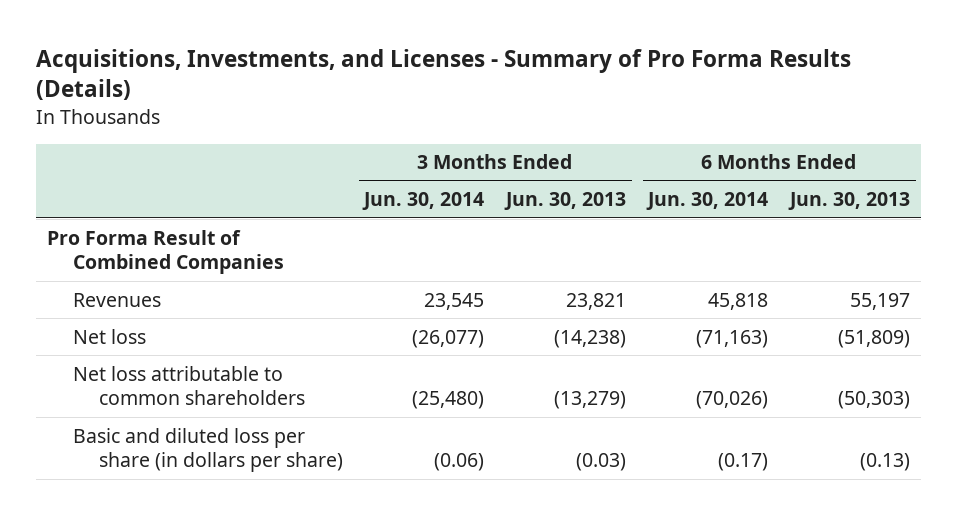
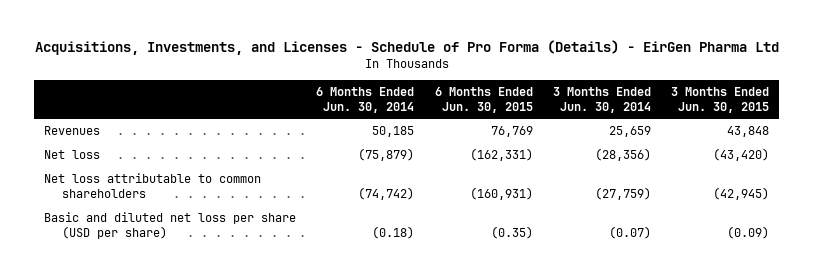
[36,48,852,101] Acquisitions, Investments, and Licenses - Summary of Pro Forma Results (Details) -> [34,40,779,56] Acquisitions, Investments, and Licenses - Schedule of Pro Forma (Details) - EirGen Pharma Ltd
[504,192,627,211] Jun. 30, 2013 -> none
[788,192,911,211] Jun. 30, 2013 -> none
none -> [434,86,533,113] 6 Months Ended Jun. 30, 2015
none -> [671,86,770,113] 3 Months Ended Jun. 30, 2015
[47,229,284,275] Pro Forma Result of Combined Companies -> none
[424,292,485,310] 23,545 -> [608,126,651,138] 25,659
[708,292,769,310] 45,818 -> [372,126,415,138] 50,185
[412,329,485,348] (26,077) -> [594,148,651,162] (28,356)
[696,329,769,348] (71,163) -> [358,148,415,162] (75,879)
[412,391,485,410] (25,480) -> [594,187,651,201] (27,759)
[696,391,769,410] (70,026) -> [358,187,415,201] (74,742)
[72,427,343,473] Basic and diluted loss per share (in dollars per share) -> [44,212,297,240] Basic and diluted net loss per share (USD per share)
[434,453,485,472] (0.06) -> [608,226,651,240] (0.07)
[718,453,769,472] (0.17) -> [372,226,415,240] (0.18)

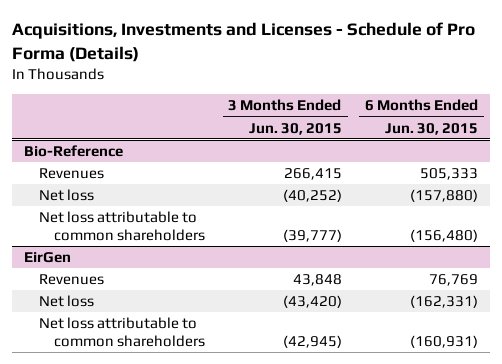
[34,40,779,56] Acquisitions, Investments, and Licenses - Schedule of Pro Forma (Details) - EirGen Pharma Ltd -> [12,22,476,62] Acquisitions, Investments and Licenses - Schedule of Pro Forma (Details)
[316,86,415,113] 6 Months Ended Jun. 30, 2014 -> none
[552,86,651,113] 3 Months Ended Jun. 30, 2014 -> none
none -> [23,145,123,158] Bio-Reference
none -> [39,168,105,180] Revenues
none -> [39,189,95,202] Net loss
none -> [39,211,206,242] Net loss attributable to common shareholders
none -> [23,252,71,264] EirGen
[44,212,297,240] Basic and diluted net loss per share (USD per share) -> none

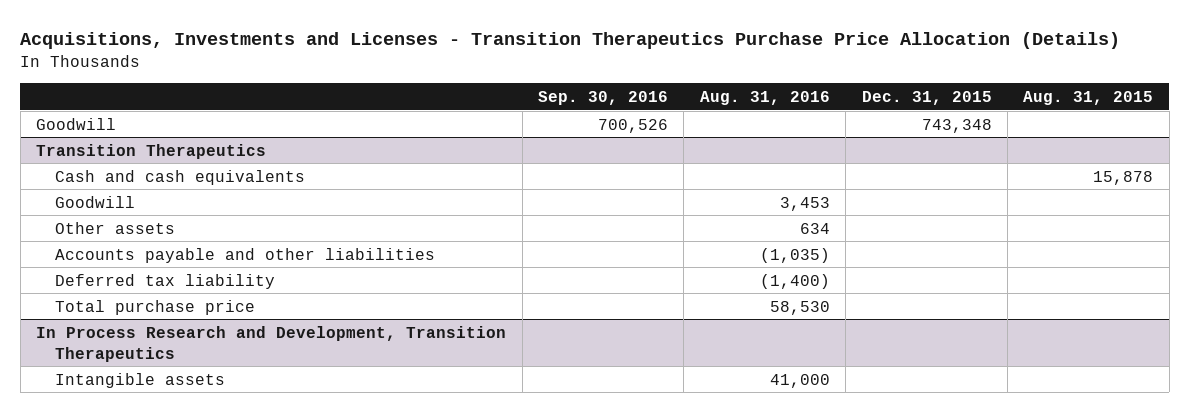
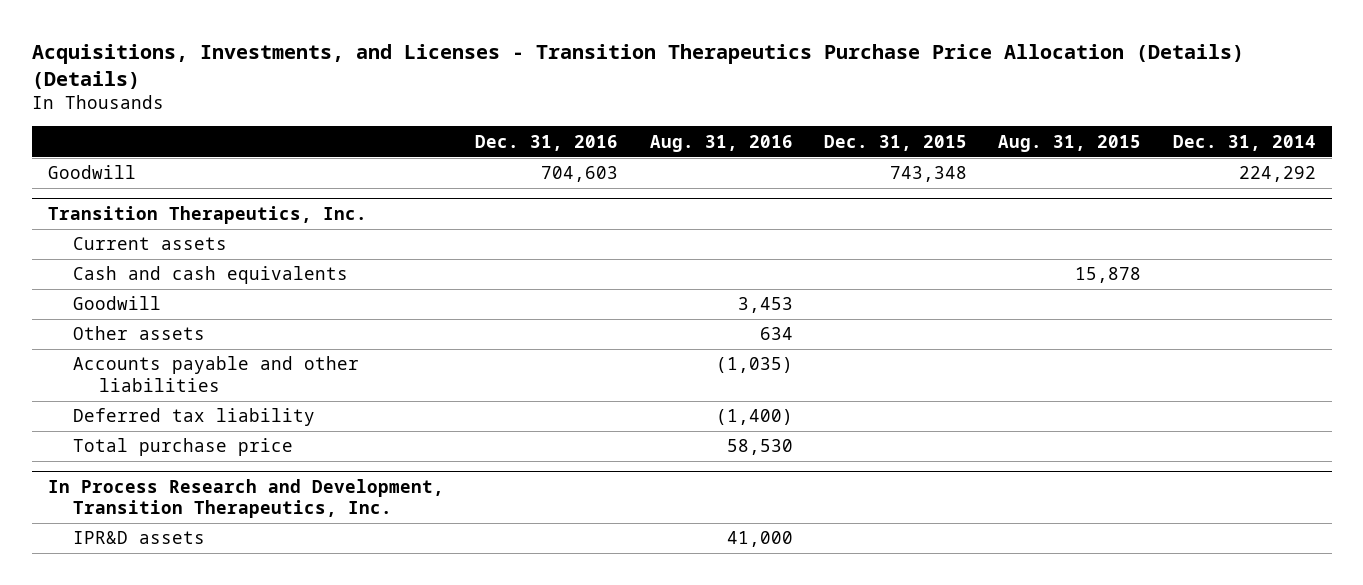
[20,32,1121,50] Acquisitions, Investments and Licenses - Transition Therapeutics Purchase Price Allocation (Details) -> [31,43,1244,89] Acquisitions, Investments, and Licenses - Transition Therapeutics Purchase Price Allocation (Details) (Details)
[537,90,668,105] Sep. 30, 2016 -> none
none -> [475,134,619,151] Dec. 31, 2016
none -> [1172,134,1316,151] Dec. 31, 2014
[36,143,267,159] Transition Therapeutics -> [47,206,367,225] Transition Therapeutics, Inc.
none -> [73,237,228,251] Current assets
[36,325,507,362] In Process Research and Development, Transition Therapeutics -> [47,479,444,519] In Process Research and Development, Transition Therapeutics, Inc.
[55,372,226,388] Intangible assets -> [73,531,206,545] IPR&D assets

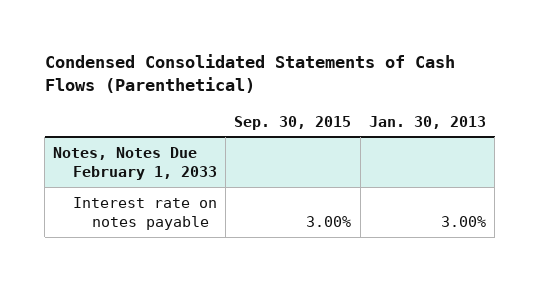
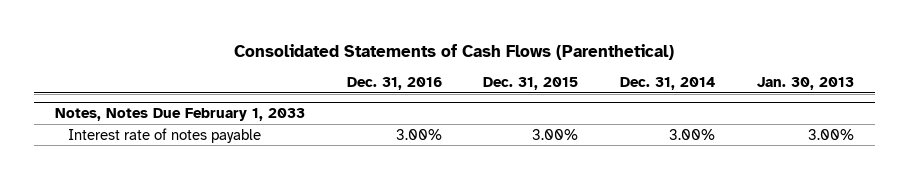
[44,53,455,94] Condensed Consolidated Statements of Cash Flows (Parenthetical) -> [234,43,675,60] Consolidated Statements of Cash Flows (Parenthetical)
[234,115,352,130] Sep. 30, 2015 -> none
none -> [346,77,442,91] Dec. 31, 2016
none -> [483,77,579,91] Dec. 31, 2015
none -> [620,77,716,91] Dec. 31, 2014
[72,196,217,230] Interest rate on notes payable -> [68,127,262,143] Interest rate of notes payable

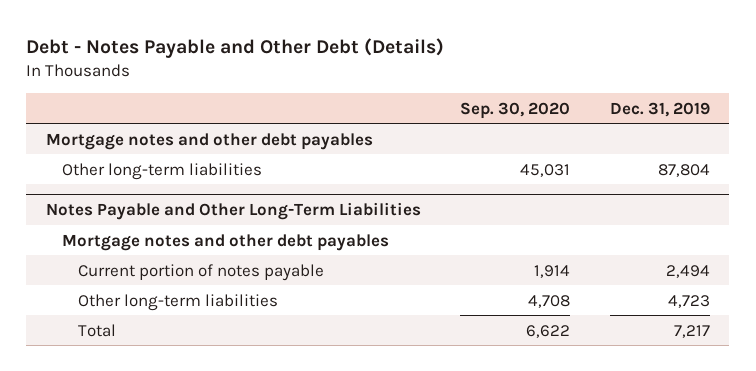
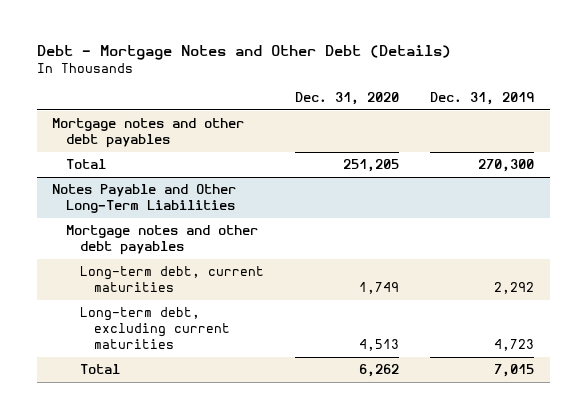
[26,37,445,58] Debt - Notes Payable and Other Debt (Details) -> [37,45,452,61] Debt - Mortgage Notes and Other Debt (Details)
[460,101,571,119] Sep. 30, 2020 -> none
none -> [295,92,400,106] Dec. 31, 2020
[61,162,262,180] Other long-term liabilities -> none
none -> [66,159,107,170] Total
[77,263,324,281] Current portion of notes payable -> none
none -> [80,266,265,293] Long-term debt, current maturities
[77,293,278,311] Other long-term liabilities -> [80,307,231,349] Long-term debt, excluding current maturities
[673,324,710,338] 7,217 -> [494,364,535,378] 7,015

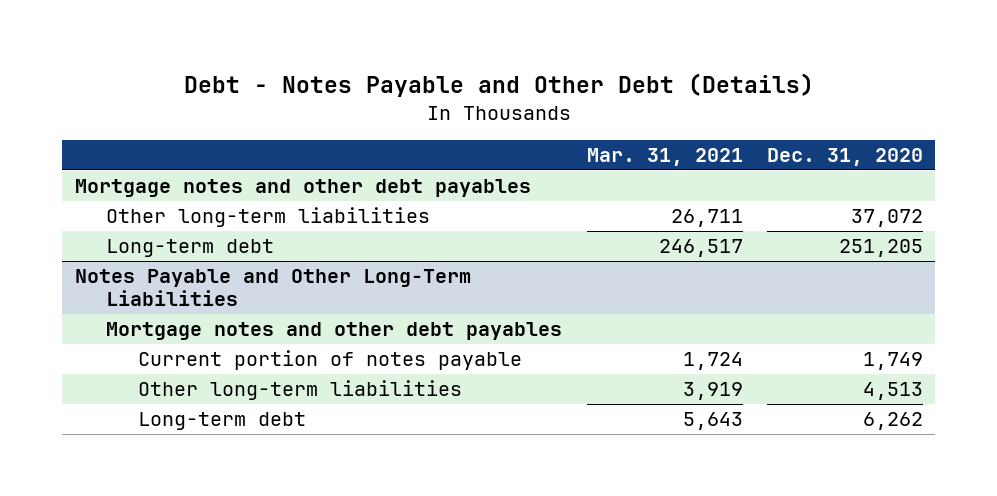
[37,45,452,61] Debt - Mortgage Notes and Other Debt (Details) -> [183,73,814,98] Debt - Notes Payable and Other Debt (Details)
[430,92,535,106] Dec. 31, 2019 -> none
none -> [586,148,743,167] Mar. 31, 2021
none -> [106,207,431,228] Other long-term liabilities
[66,159,107,170] Total -> [106,239,275,258] Long-term debt
[80,266,265,293] Long-term debt, current maturities -> [137,350,522,371] Current portion of notes payable
[80,307,231,349] Long-term debt, excluding current maturities -> [137,380,462,401] Other long-term liabilities
[80,364,121,375] Total -> [137,412,306,431] Long-term debt

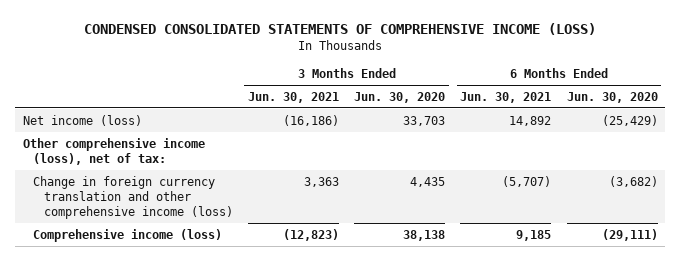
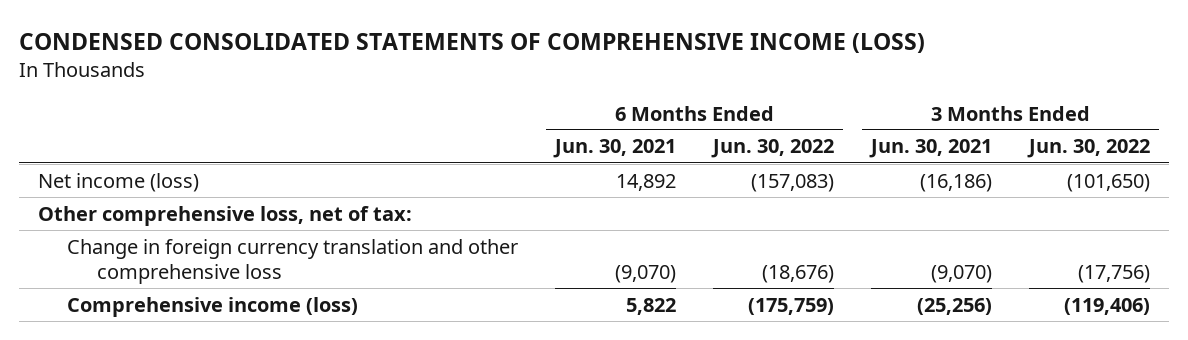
[354,91,446,103] Jun. 30, 2020 -> none
[566,91,658,103] Jun. 30, 2020 -> none
none -> [711,139,835,159] Jun. 30, 2022
none -> [1027,139,1151,159] Jun. 30, 2022
[22,137,205,166] Other comprehensive income (loss), net of tax: -> [37,205,412,226] Other comprehensive loss, net of tax:
[33,175,233,220] Change in foreign currency translation and other comprehensive income (loss) -> [67,238,519,285] Change in foreign currency translation and other comprehensive loss
[303,176,339,187] 3,363 -> [931,265,993,284] (9,070)
[502,175,552,187] (5,707) -> [615,265,677,284] (9,070)
[282,228,339,241] (12,823) -> [917,297,993,315] (25,256)
[516,229,552,241] 9,185 -> [626,297,677,315] 5,822

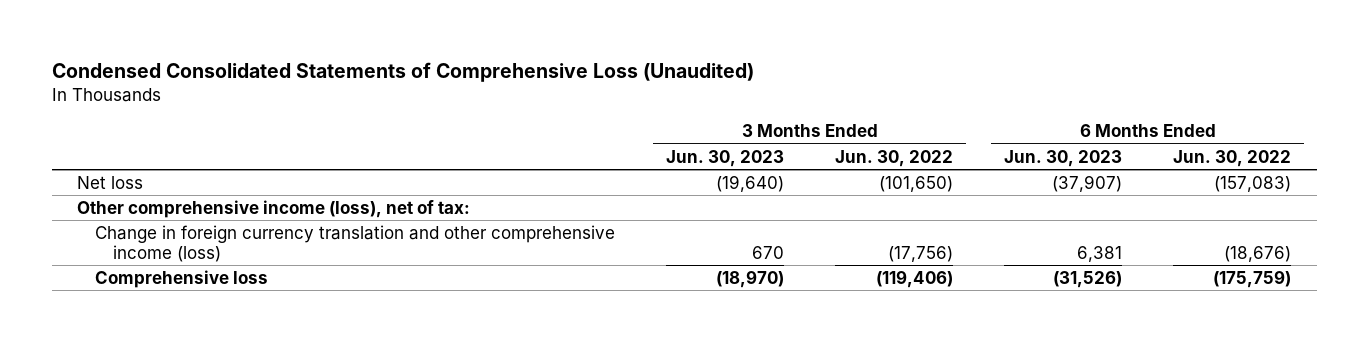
[19,33,926,54] CONDENSED CONSOLIDATED STATEMENTS OF COMPREHENSIVE INCOME (LOSS) -> [51,62,754,83] Condensed Consolidated Statements of Comprehensive Loss (Unaudited)
[553,139,677,159] Jun. 30, 2021 -> none
[869,139,993,159] Jun. 30, 2021 -> none
none -> [666,149,785,167] Jun. 30, 2023
none -> [1004,149,1123,167] Jun. 30, 2023
[37,172,199,192] Net income (loss) -> [77,175,144,189] Net loss
[37,205,412,226] Other comprehensive loss, net of tax: -> [77,199,471,218] Other comprehensive income (loss), net of tax:
[67,238,519,285] Change in foreign currency translation and other comprehensive loss -> [95,224,616,262] Change in foreign currency translation and other comprehensive income (loss)
[67,296,359,317] Comprehensive income (loss) -> [95,269,269,288] Comprehensive loss

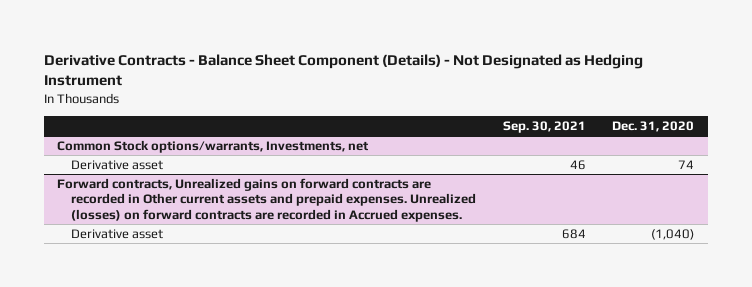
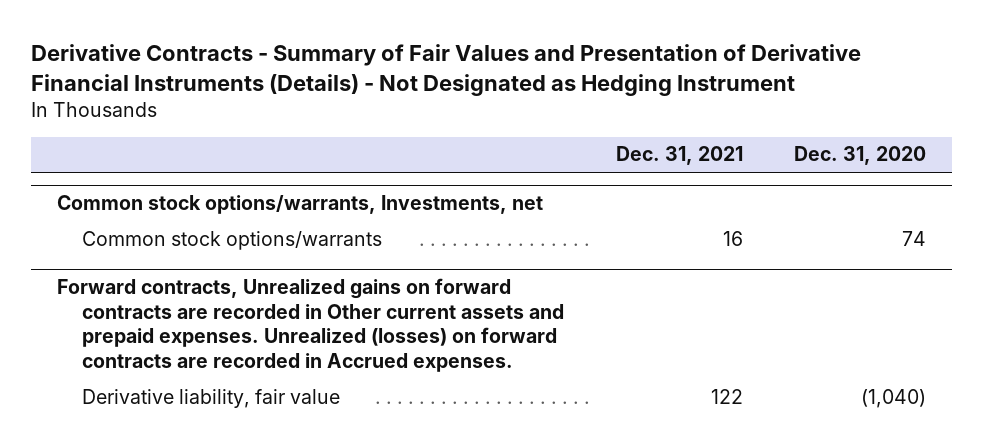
[44,53,644,87] Derivative Contracts - Balance Sheet Component (Details) - Not Designated as Hedging Instrument -> [31,44,862,97] Derivative Contracts - Summary of Fair Values and Presentation of Derivative Financial Instruments (Details) - Not Designated as Hedging Instrument
[502,120,586,133] Sep. 30, 2021 -> none
none -> [615,146,743,166] Dec. 31, 2021
[57,139,370,153] Common Stock options/warrants, Investments, net -> [56,195,543,215] Common stock options/warrants, Investments, net
[71,159,164,170] Derivative asset -> [82,230,383,250] Common stock options/warrants
[71,228,164,239] Derivative asset -> none
none -> [82,388,341,408] Derivative liability, fair value

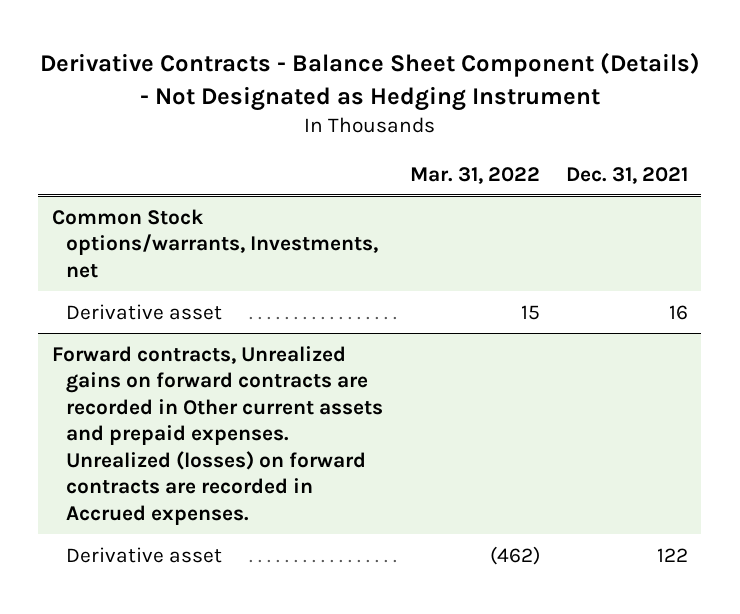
[31,44,862,97] Derivative Contracts - Summary of Fair Values and Presentation of Derivative Financial Instruments (Details) - Not Designated as Hedging Instrument -> [39,51,700,111] Derivative Contracts - Balance Sheet Component (Details) - Not Designated as Hedging Instrument
[794,146,927,166] Dec. 31, 2020 -> none
none -> [409,166,540,184] Mar. 31, 2022
[56,195,543,215] Common stock options/warrants, Investments, net -> [51,208,379,278] Common Stock options/warrants, Investments, net
[82,230,383,250] Common stock options/warrants -> [66,303,223,320] Derivative asset
[82,388,341,408] Derivative liability, fair value -> [66,546,223,563] Derivative asset

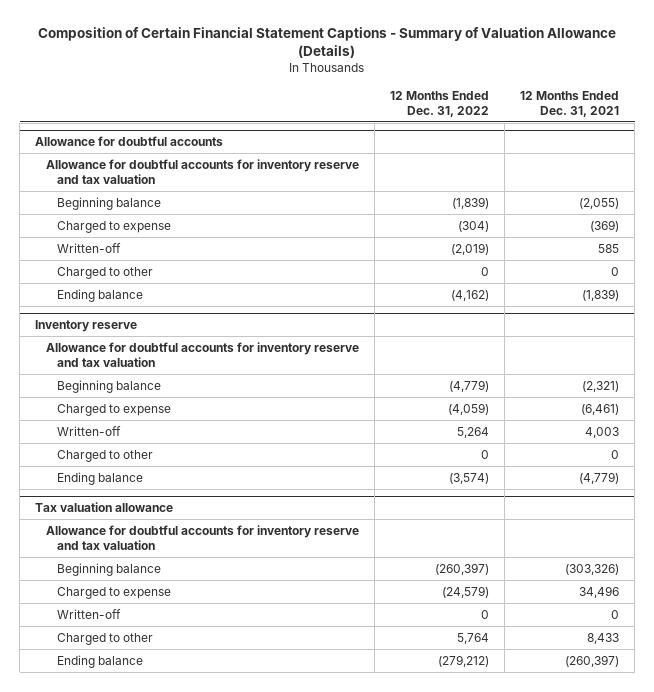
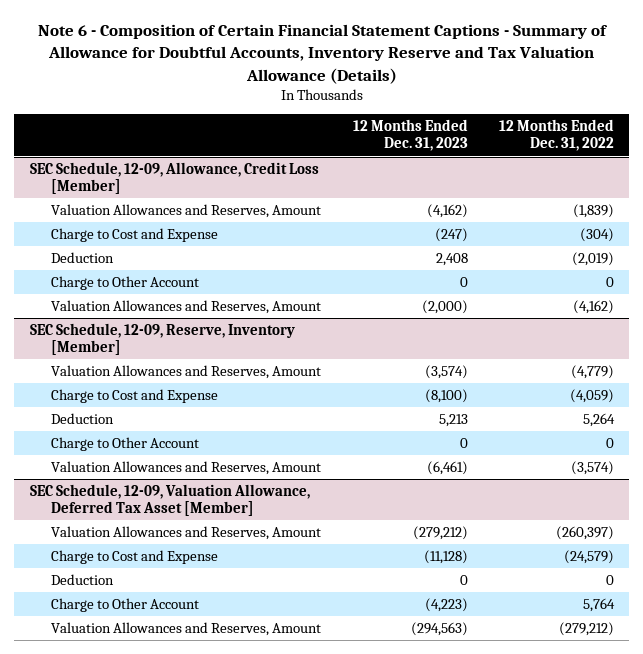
[38,26,617,59] Composition of Certain Financial Statement Captions - Summary of Valuation Allowance (Details) -> [37,24,608,84] Note 6 - Composition of Certain Financial Statement Captions - Summary of Allowance for Doubtful Accounts, Inventory Reserve and Tax Valuation Allowance (Details)
[520,90,620,117] 12 Months Ended Dec. 31, 2021 -> none
none -> [352,119,468,152] 12 Months Ended Dec. 31, 2023
[46,158,360,184] Allowance for doubtful accounts for inventory reserve and tax valuation -> none
[46,341,360,367] Allowance for doubtful accounts for inventory reserve and tax valuation -> none
[46,524,360,550] Allowance for doubtful accounts for inventory reserve and tax valuation -> none
[35,136,224,147] Allowance for doubtful accounts -> [29,162,319,194] SEC Schedule, 12-09, Allowance, Credit Loss [Member]
[57,196,162,210] Beginning balance -> [51,204,322,219] Valuation Allowances and Reserves, Amount
[57,220,172,233] Charged to expense -> [51,228,219,243] Charge to Cost and Expense
[57,242,122,253] Written-off -> [51,252,115,264] Deduction
[57,266,154,279] Charged to other -> [51,276,200,291] Charge to Other Account
[57,288,144,302] Ending balance -> [51,300,322,315] Valuation Allowances and Reserves, Amount
[35,320,138,333] Inventory reserve -> [29,323,295,355] SEC Schedule, 12-09, Reserve, Inventory [Member]
[57,379,162,393] Beginning balance -> [51,365,322,380] Valuation Allowances and Reserves, Amount
[57,403,172,416] Charged to expense -> [51,389,219,404] Charge to Cost and Expense
[57,425,122,436] Written-off -> [51,413,115,425] Deduction
[57,449,154,462] Charged to other -> [51,437,200,452] Charge to Other Account
[57,471,144,485] Ending balance -> [51,461,322,476] Valuation Allowances and Reserves, Amount
[35,502,174,513] Tax valuation allowance -> [29,484,310,516] SEC Schedule, 12-09, Valuation Allowance, Deferred Tax Asset [Member]
[57,562,162,576] Beginning balance -> [51,526,322,541] Valuation Allowances and Reserves, Amount
[57,586,172,599] Charged to expense -> [51,550,219,565] Charge to Cost and Expense
[57,608,122,619] Written-off -> [51,574,115,586] Deduction
[57,632,154,645] Charged to other -> [51,598,200,613] Charge to Other Account
[57,654,144,668] Ending balance -> [51,622,322,637] Valuation Allowances and Reserves, Amount

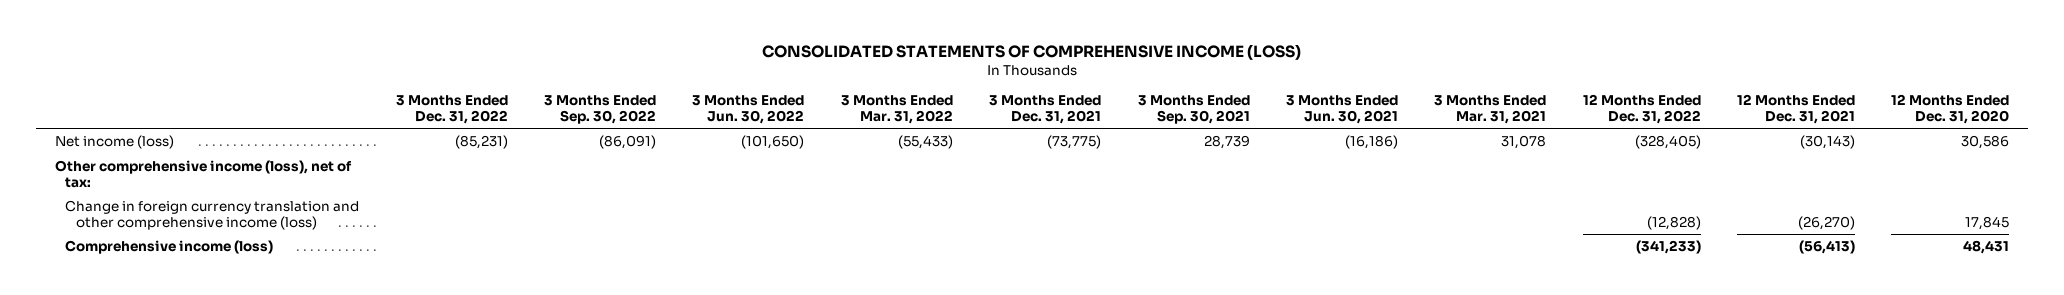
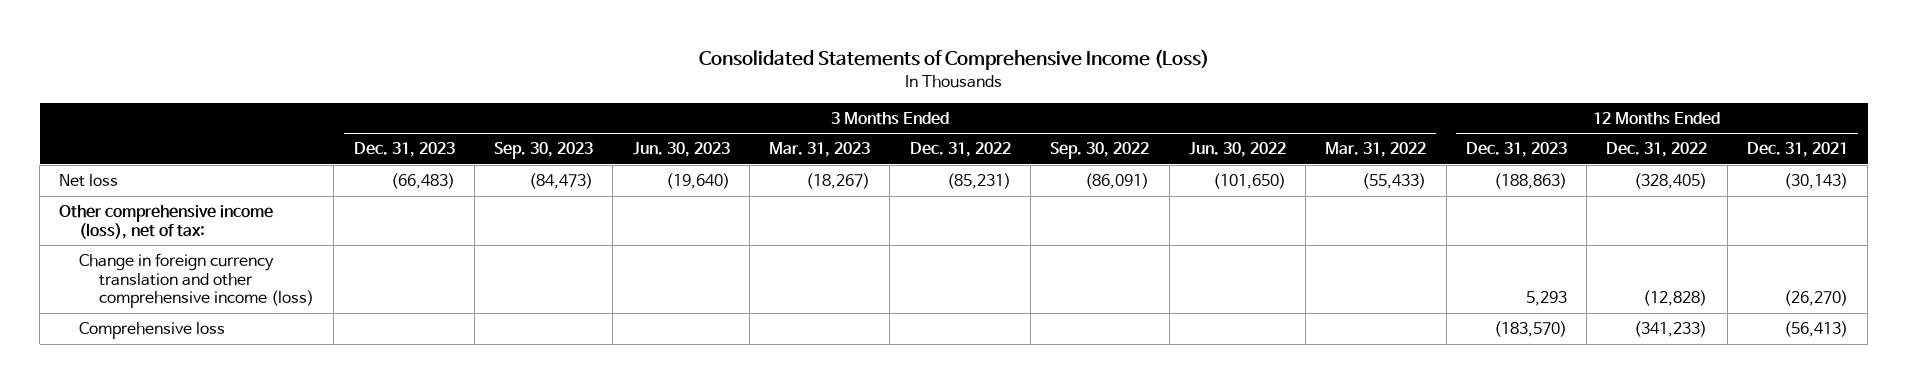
[761,43,1301,60] CONSOLIDATED STATEMENTS OF COMPREHENSIVE INCOME (LOSS) -> [698,49,1209,70] Consolidated Statements of Comprehensive Income (Loss)
[989,95,1102,124] 3 Months Ended Dec. 31, 2021 -> none
[1137,95,1250,124] 3 Months Ended Sep. 30, 2021 -> none
[1285,95,1398,124] 3 Months Ended Jun. 30, 2021 -> none
[1434,95,1547,124] 3 Months Ended Mar. 31, 2021 -> none
[1891,94,2010,124] 12 Months Ended Dec. 31, 2020 -> none
none -> [353,142,455,158] Dec. 31, 2023
none -> [494,142,594,160] Sep. 30, 2023
none -> [632,142,730,158] Jun. 30, 2023
none -> [769,142,871,158] Mar. 31, 2023
none -> [1465,142,1567,158] Dec. 31, 2023
[54,135,174,150] Net income (loss) -> [59,174,119,188] Net loss
[65,240,274,255] Comprehensive income (loss) -> [79,322,226,340] Comprehensive loss

